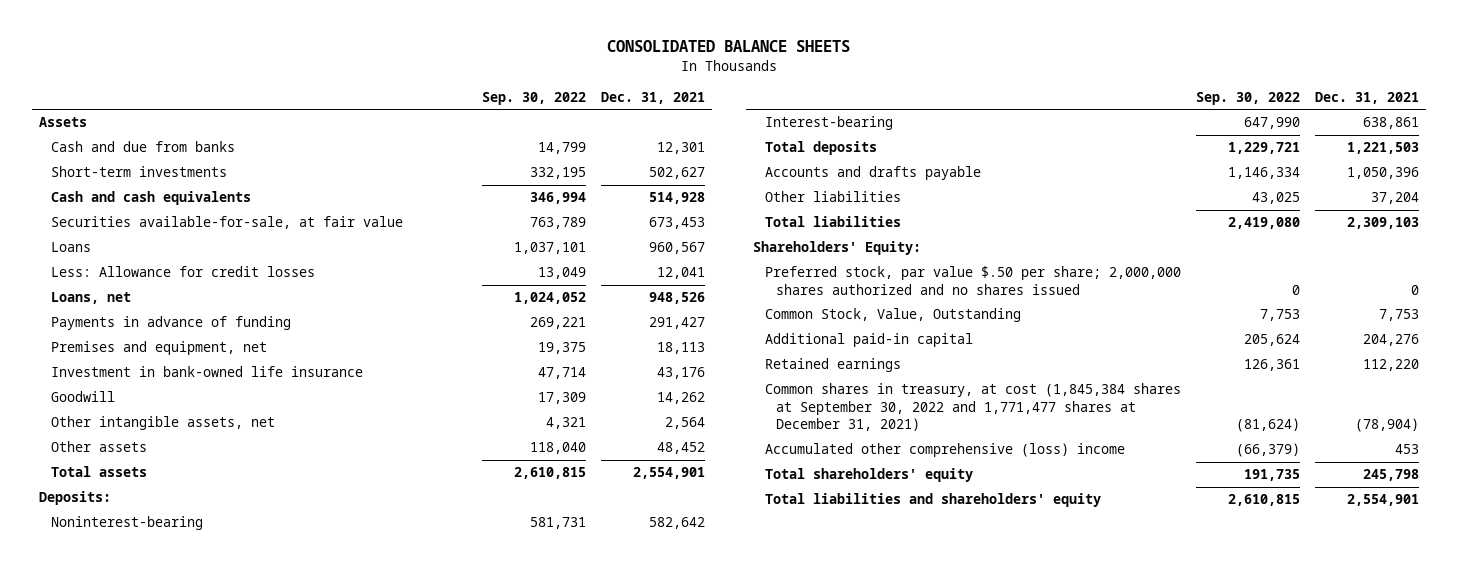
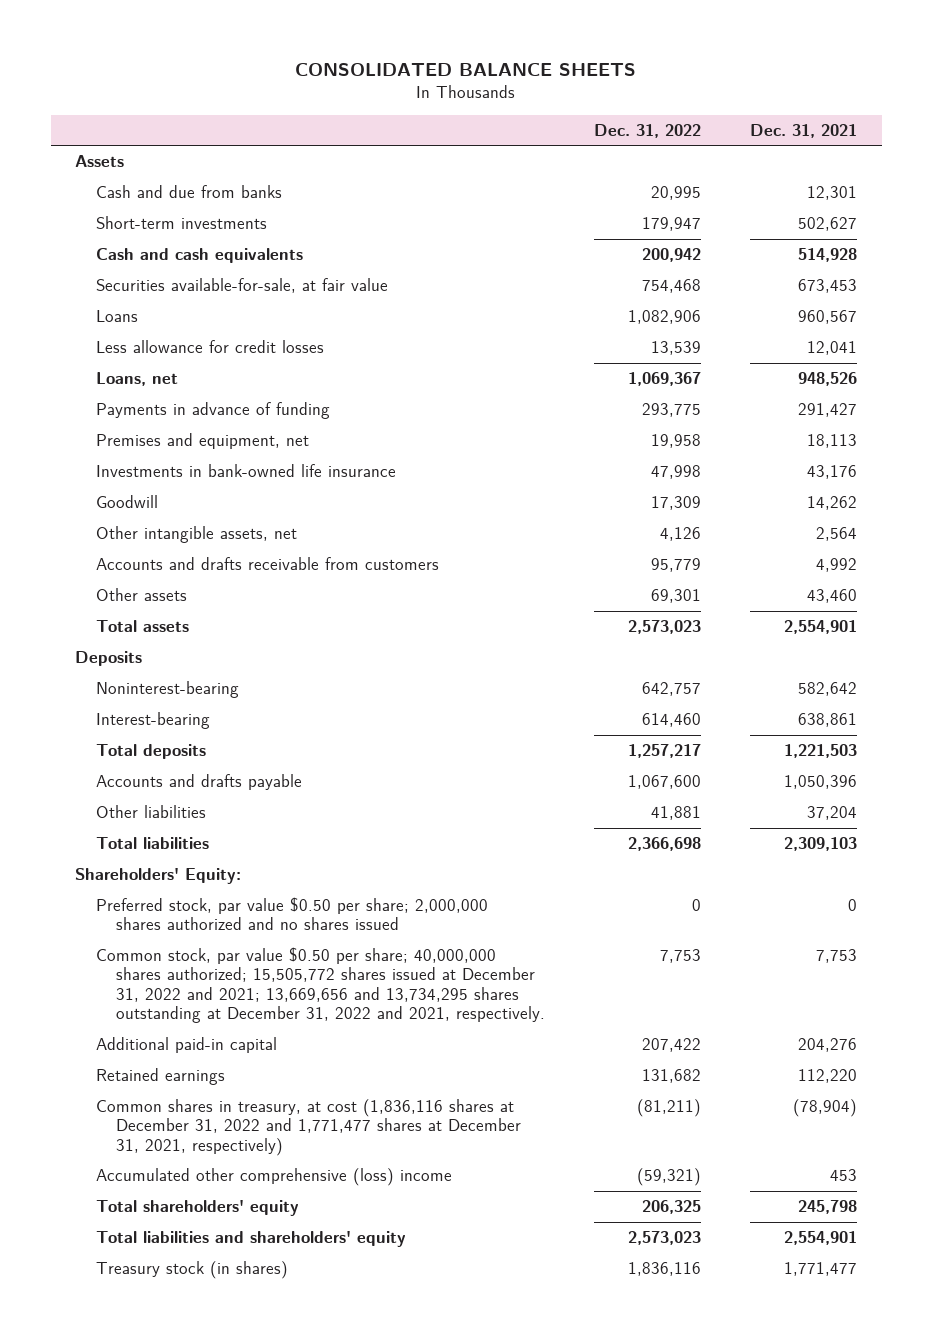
[481,91,586,105] Sep. 30, 2022 -> none
none -> [594,123,702,138] Dec. 31, 2022
[50,266,315,278] Less: Allowance for credit losses -> [95,340,324,354] Less allowance for credit losses
[50,366,363,378] Investment in bank-owned life insurance -> [95,464,396,478] Investments in bank-owned life insurance
none -> [95,557,439,571] Accounts and drafts receivable from customers
[656,442,705,455] 48,452 -> [807,589,858,604] 43,460
[39,491,112,506] Deposits: -> [75,651,143,667] Deposits
[764,266,1181,295] Preferred stock, par value $.50 per share; 2,000,000 shares authorized and no shares issued -> [95,897,488,931] Preferred stock, par value $0.50 per share; 2,000,000 shares authorized and no shares issued
[764,308,1021,323] Common Stock, Value, Outstanding -> [95,947,546,1023] Common stock, par value $0.50 per share; 40,000,000 shares authorized; 15,505,772 shares issued at December 31, 2022 and 2021; 13,669,656 and 13,734,295 shares outstanding at December 31, 2022 and 2021, respectively.
[764,383,1181,431] Common shares in treasury, at cost (1,845,384 shares at September 30, 2022 and 1,771,477 shares at December 31, 2021) -> [95,1099,522,1156] Common shares in treasury, at cost (1,836,116 shares at December 31, 2022 and 1,771,477 shares at December 31, 2021, respectively)
none -> [95,1261,288,1280] Treasury stock (in shares)

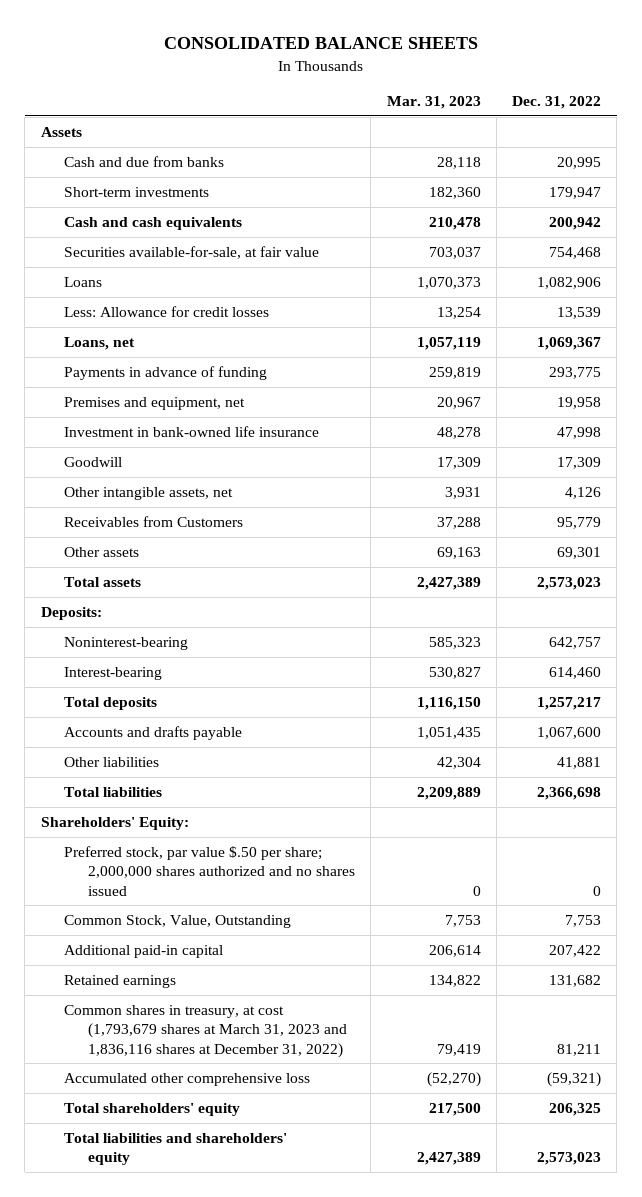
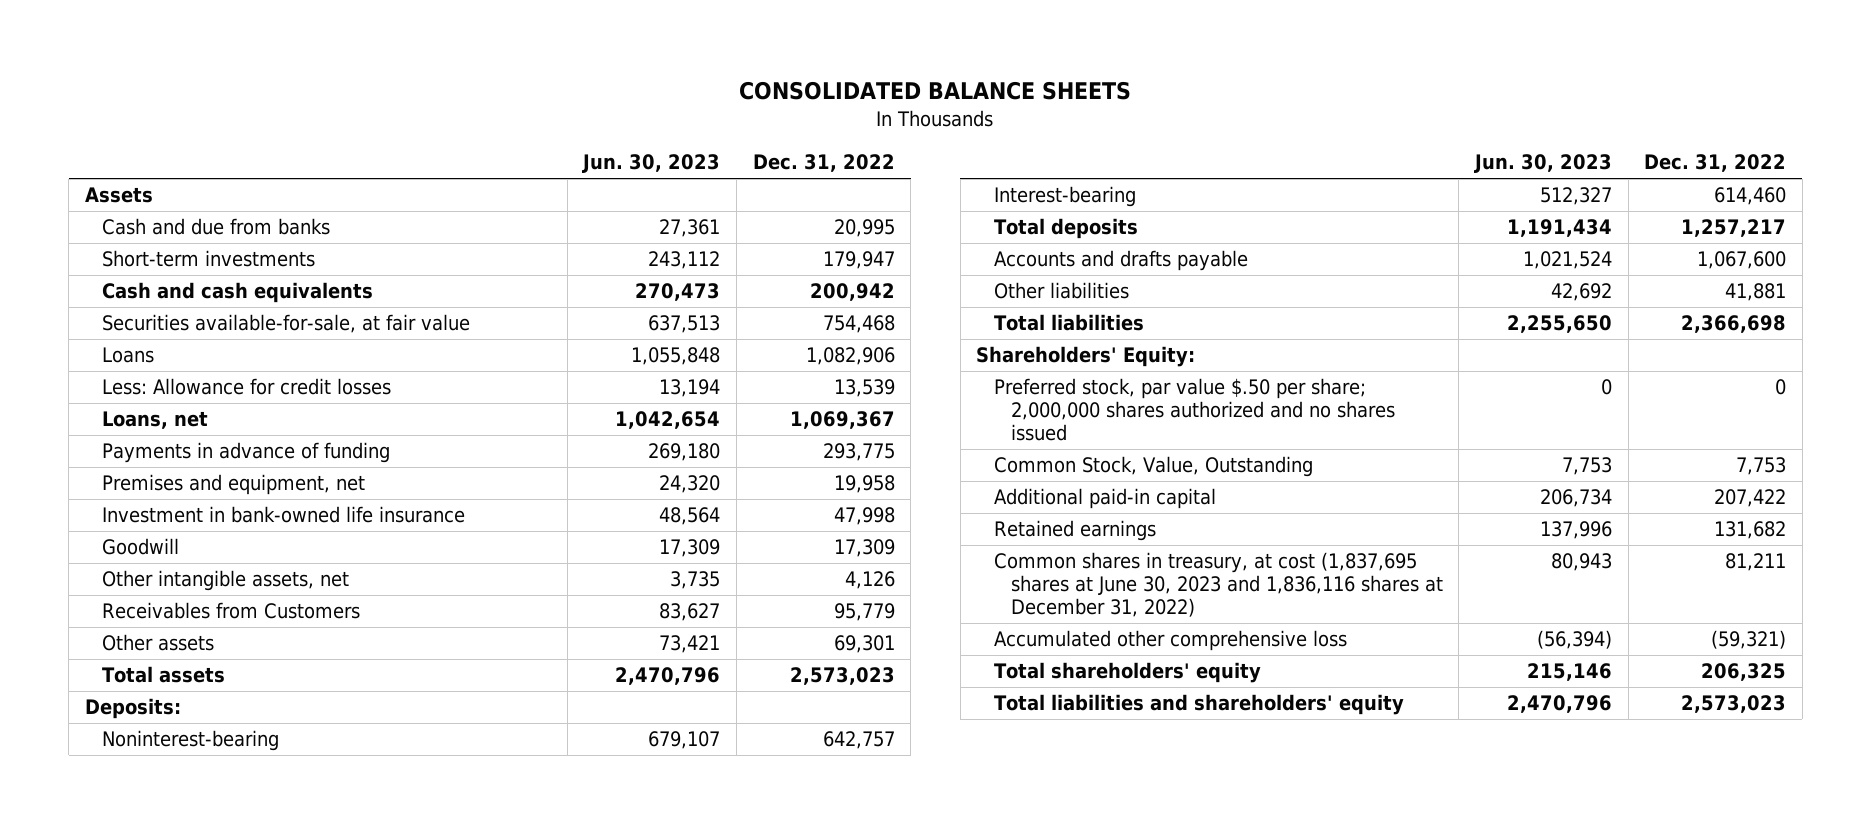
[386,96,481,110] Mar. 31, 2023 -> none
none -> [582,154,721,174] Jun. 30, 2023
[64,1004,348,1058] Common shares in treasury, at cost (1,793,679 shares at March 31, 2023 and 1,836,116 shares at December 31, 2022) -> [993,552,1443,618] Common shares in treasury, at cost (1,837,695 shares at June 30, 2023 and 1,836,116 shares at December 31, 2022)

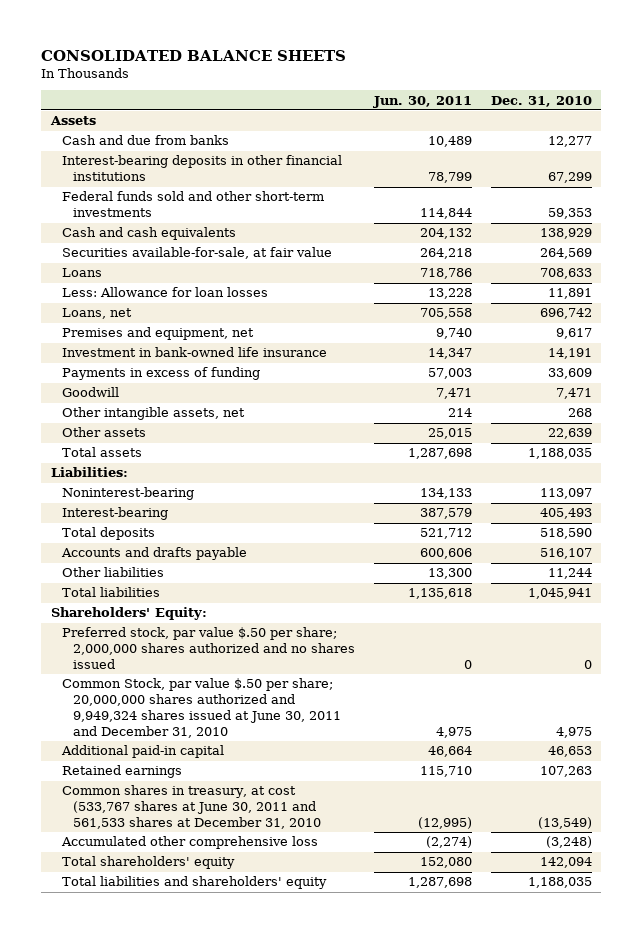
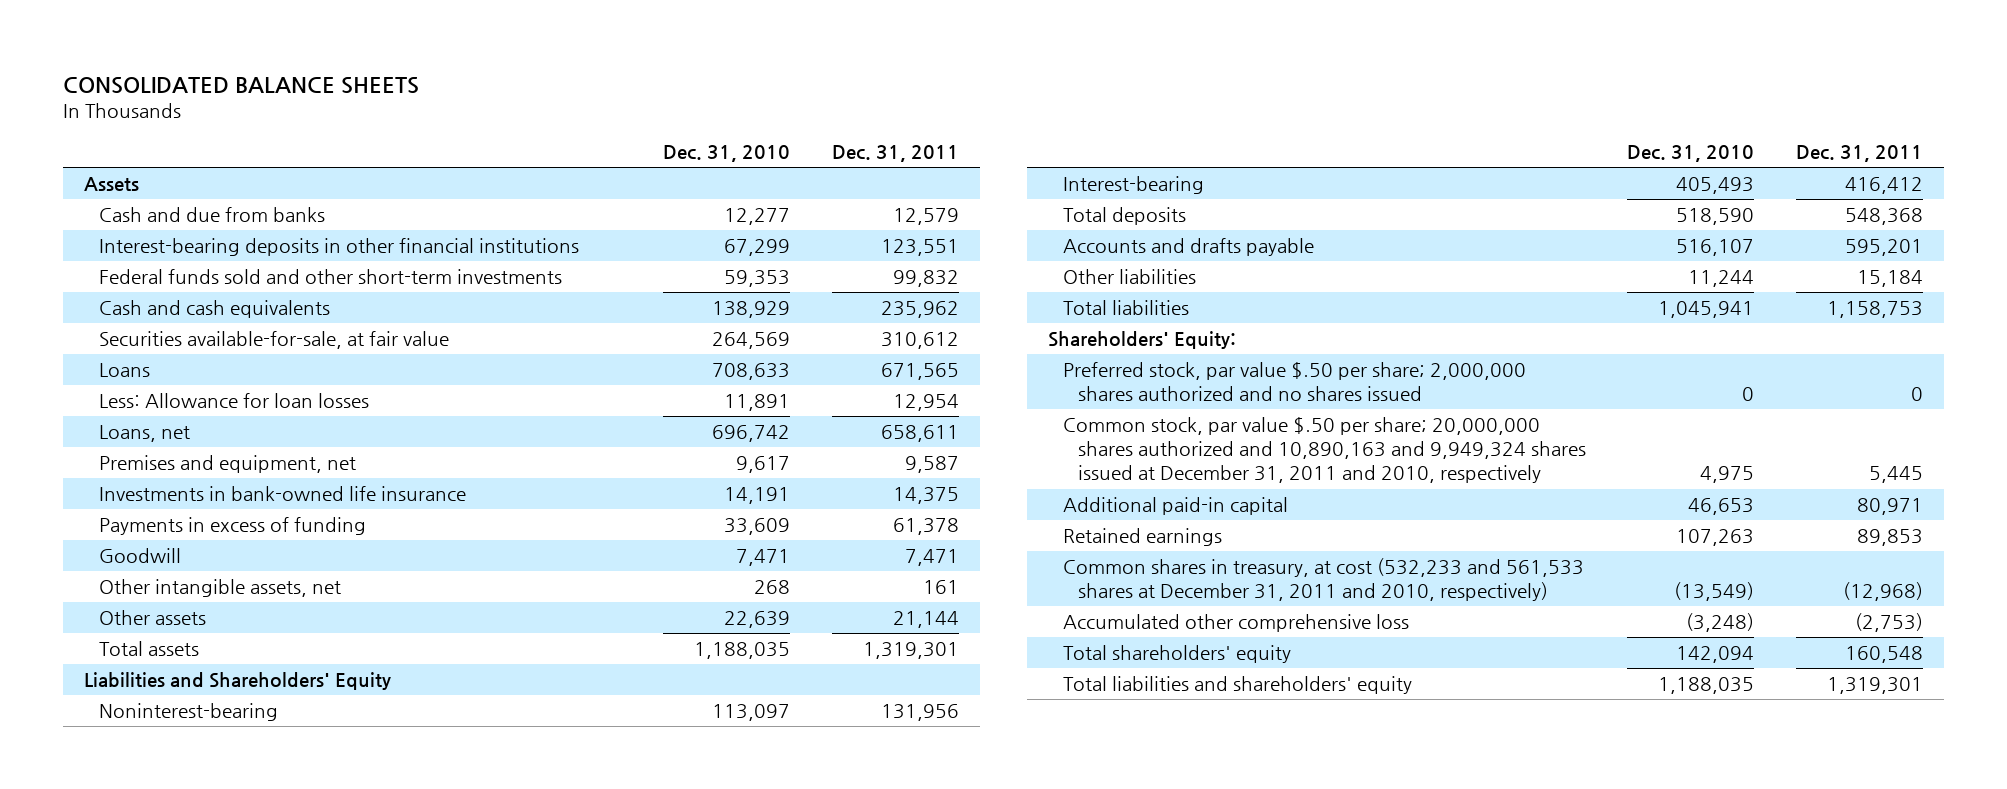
[372,95,472,108] Jun. 30, 2011 -> none
none -> [832,145,960,163] Dec. 31, 2011
[61,347,327,358] Investment in bank-owned life insurance -> [98,486,466,502] Investments in bank-owned life insurance
[50,467,128,478] Liabilities: -> none
none -> [83,672,391,691] Liabilities and Shareholders' Equity
[61,678,342,738] Common Stock, par value $.50 per share; 20,000,000 shares authorized and 9,949,324 shares issued at June 30, 2011 and December 31, 2010 -> [1062,417,1586,484] Common stock, par value $.50 per share; 20,000,000 shares authorized and 10,890,163 and 9,949,324 shares issued at December 31, 2011 and 2010, respectively
[61,785,322,830] Common shares in treasury, at cost (533,767 shares at June 30, 2011 and 561,533 shares at December 31, 2010 -> [1062,558,1584,602] Common shares in treasury, at cost (532,233 and 561,533 shares at December 31, 2011 and 2010, respectively)

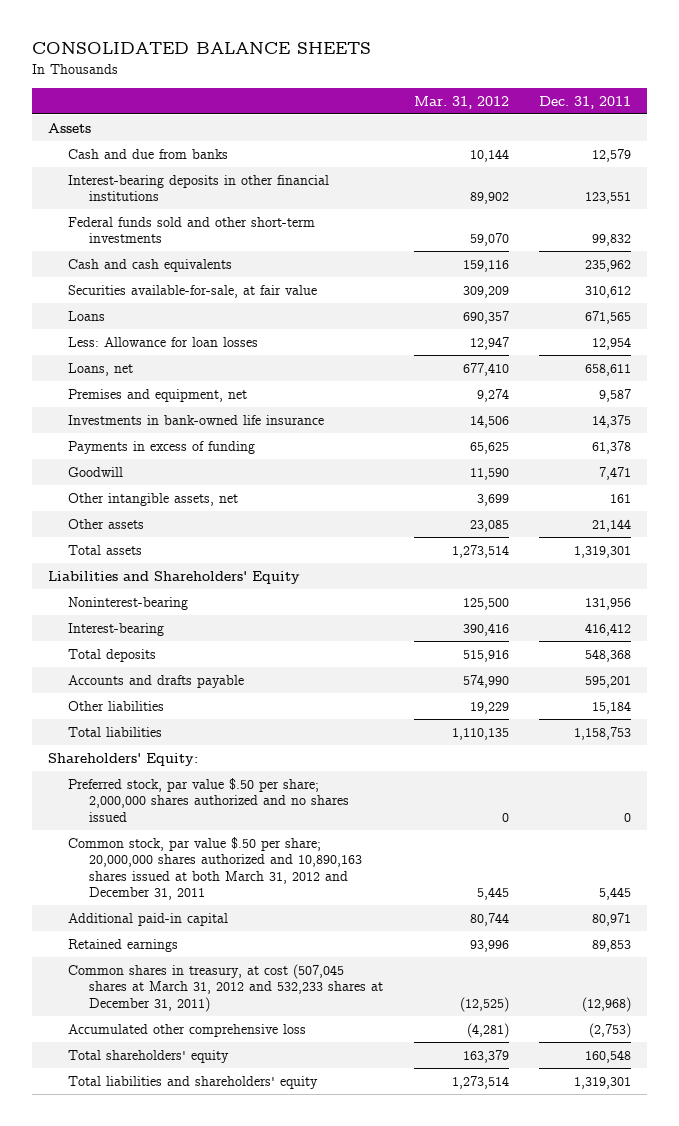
[663,145,791,163] Dec. 31, 2010 -> none
none -> [413,95,509,109] Mar. 31, 2012
[1062,417,1586,484] Common stock, par value $.50 per share; 20,000,000 shares authorized and 10,890,163 and 9,949,324 shares issued at December 31, 2011 and 2010, respectively -> [68,836,362,901] Common stock, par value $.50 per share; 20,000,000 shares authorized and 10,890,163 shares issued at both March 31, 2012 and December 31, 2011
[1062,558,1584,602] Common shares in treasury, at cost (532,233 and 561,533 shares at December 31, 2011 and 2010, respectively) -> [68,963,383,1012] Common shares in treasury, at cost (507,045 shares at March 31, 2012 and 532,233 shares at December 31, 2011)

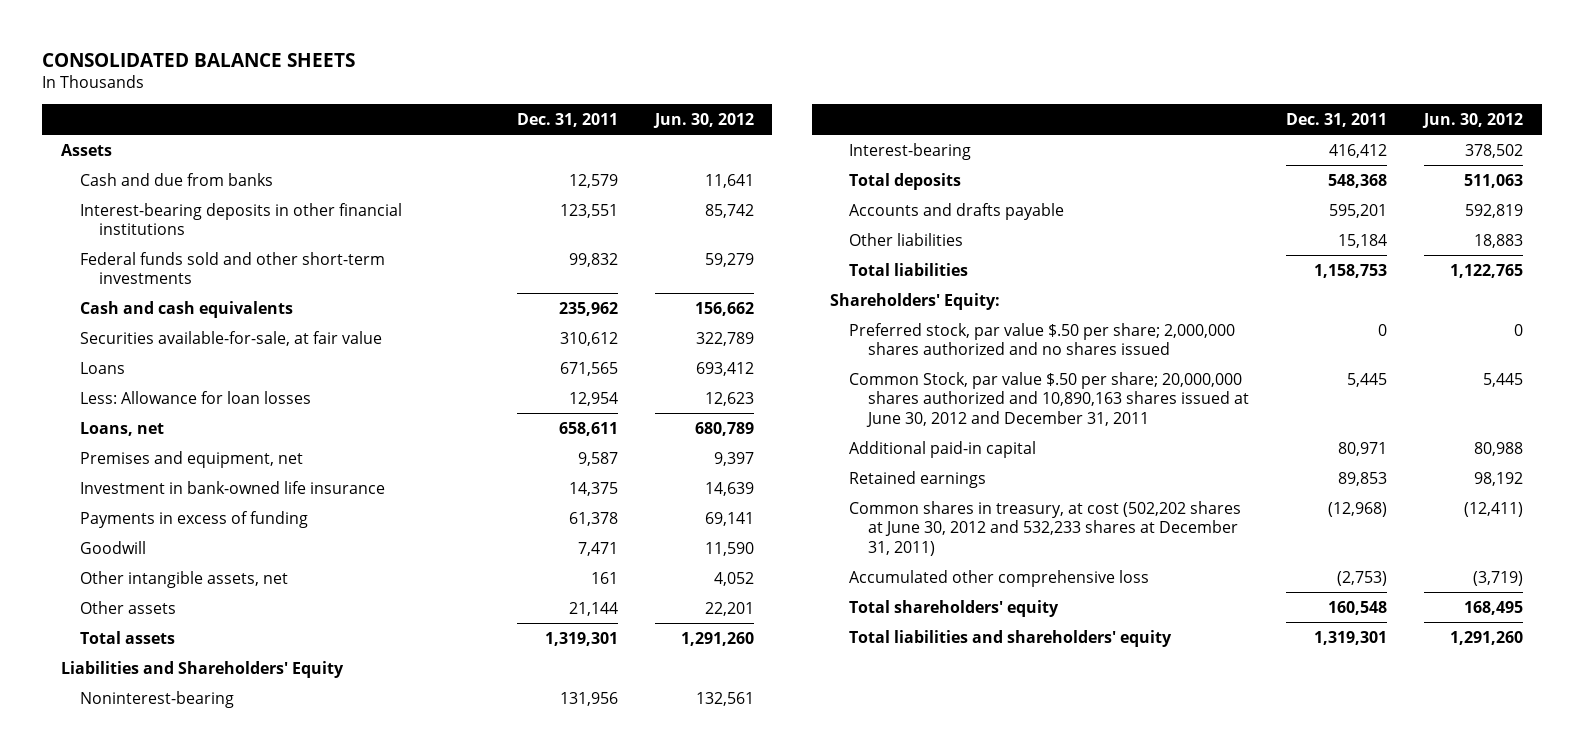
[413,95,509,109] Mar. 31, 2012 -> none
none -> [652,112,754,128] Jun. 30, 2012
[68,414,325,425] Investments in bank-owned life insurance -> [79,480,385,494] Investment in bank-owned life insurance
[68,836,362,901] Common stock, par value $.50 per share; 20,000,000 shares authorized and 10,890,163 shares issued at both March 31, 2012 and December 31, 2011 -> [849,371,1250,427] Common Stock, par value $.50 per share; 20,000,000 shares authorized and 10,890,163 shares issued at June 30, 2012 and December 31, 2011
[68,963,383,1012] Common shares in treasury, at cost (507,045 shares at March 31, 2012 and 532,233 shares at December 31, 2011) -> [849,500,1242,556] Common shares in treasury, at cost (502,202 shares at June 30, 2012 and 532,233 shares at December 31, 2011)

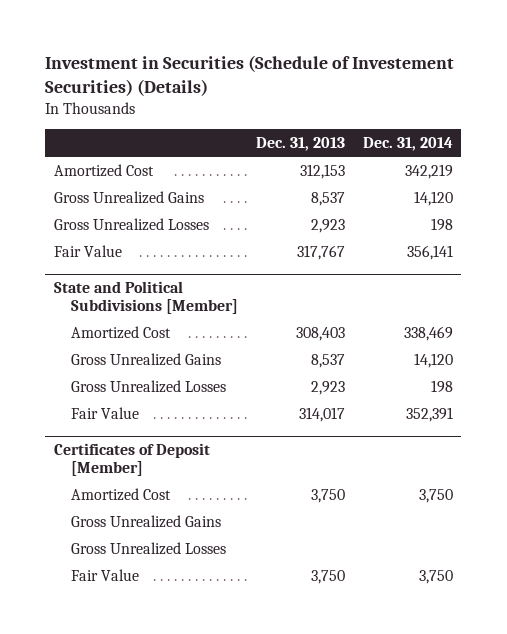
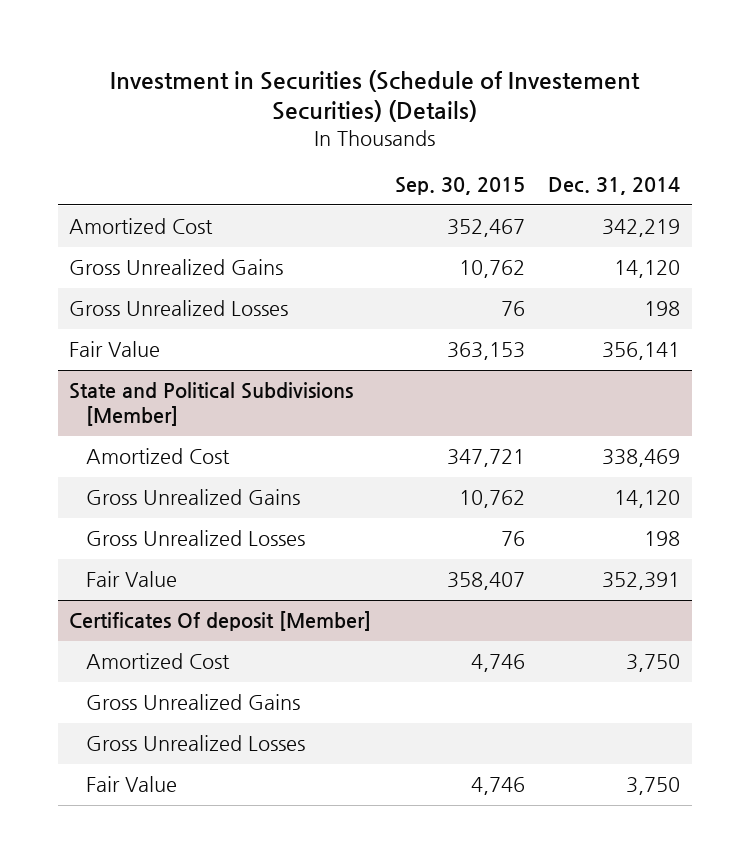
[255,136,345,151] Dec. 31, 2013 -> none
none -> [394,177,525,196] Sep. 30, 2015
[54,442,211,477] Certificates of Deposit [Member] -> [69,611,372,632] Certificates Of deposit [Member]

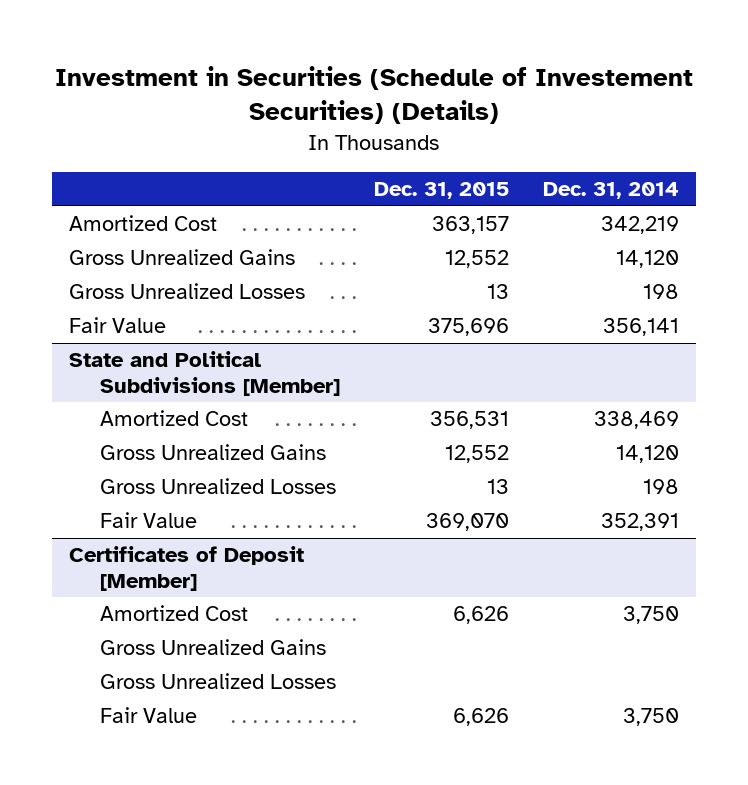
[394,177,525,196] Sep. 30, 2015 -> none
none -> [373,182,509,200] Dec. 31, 2015
[69,611,372,632] Certificates Of deposit [Member] -> [68,546,304,592] Certificates of Deposit [Member]

